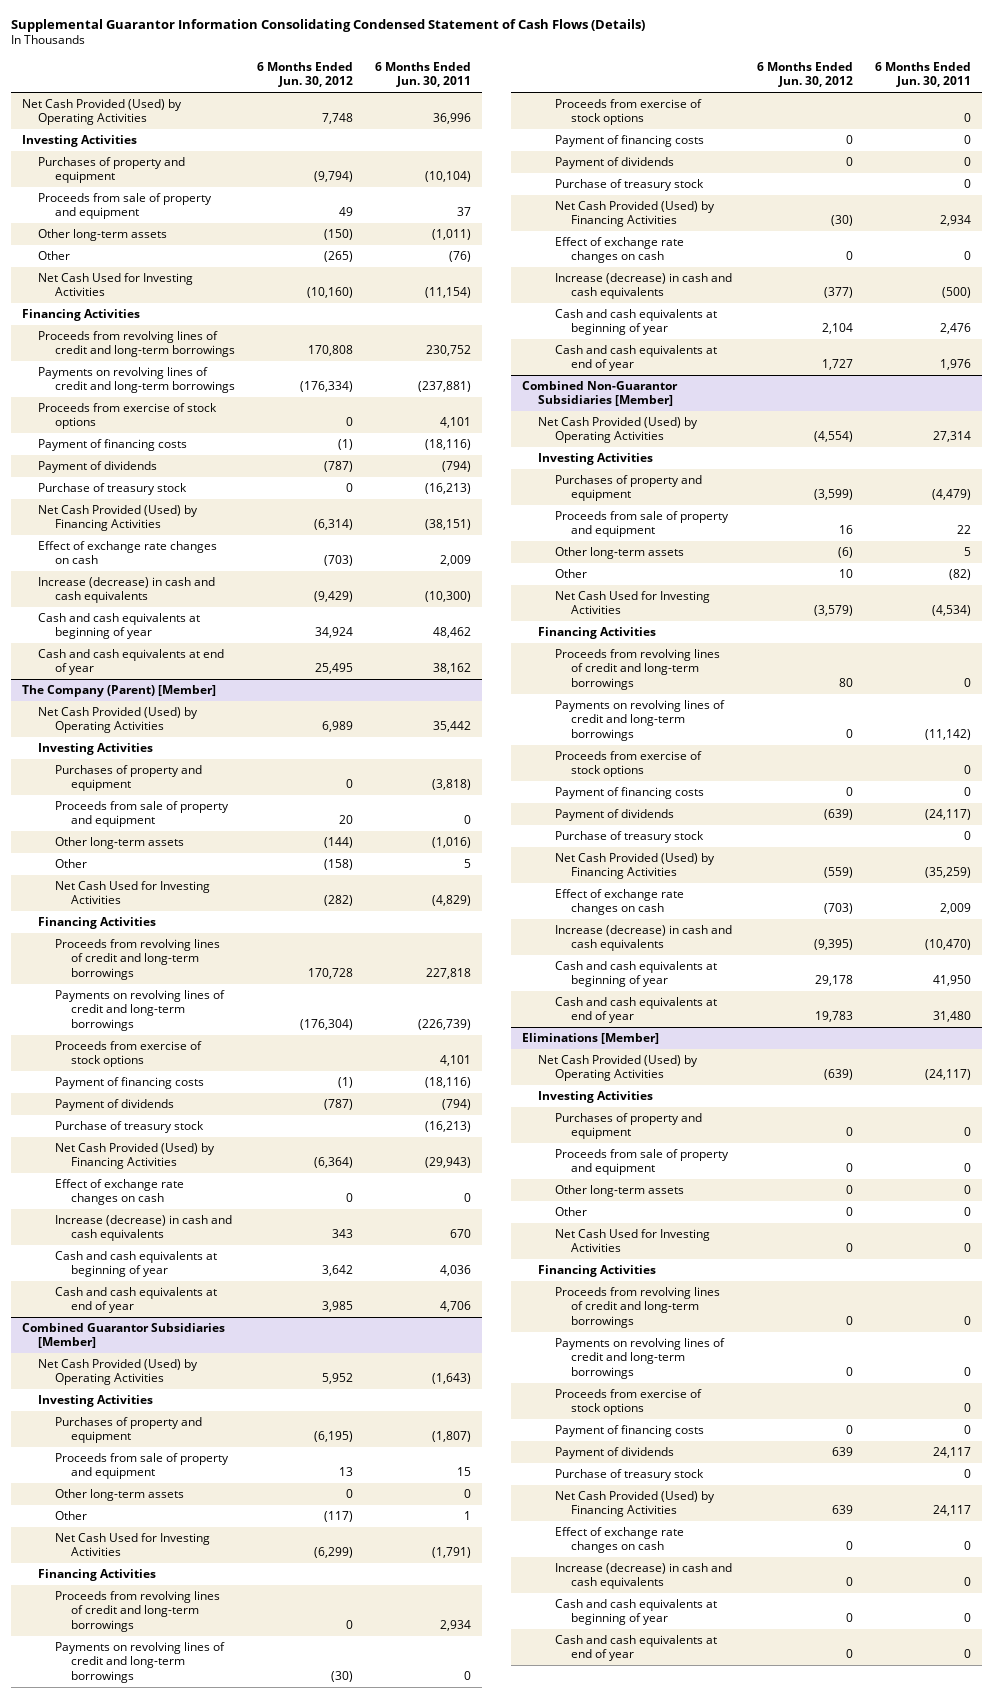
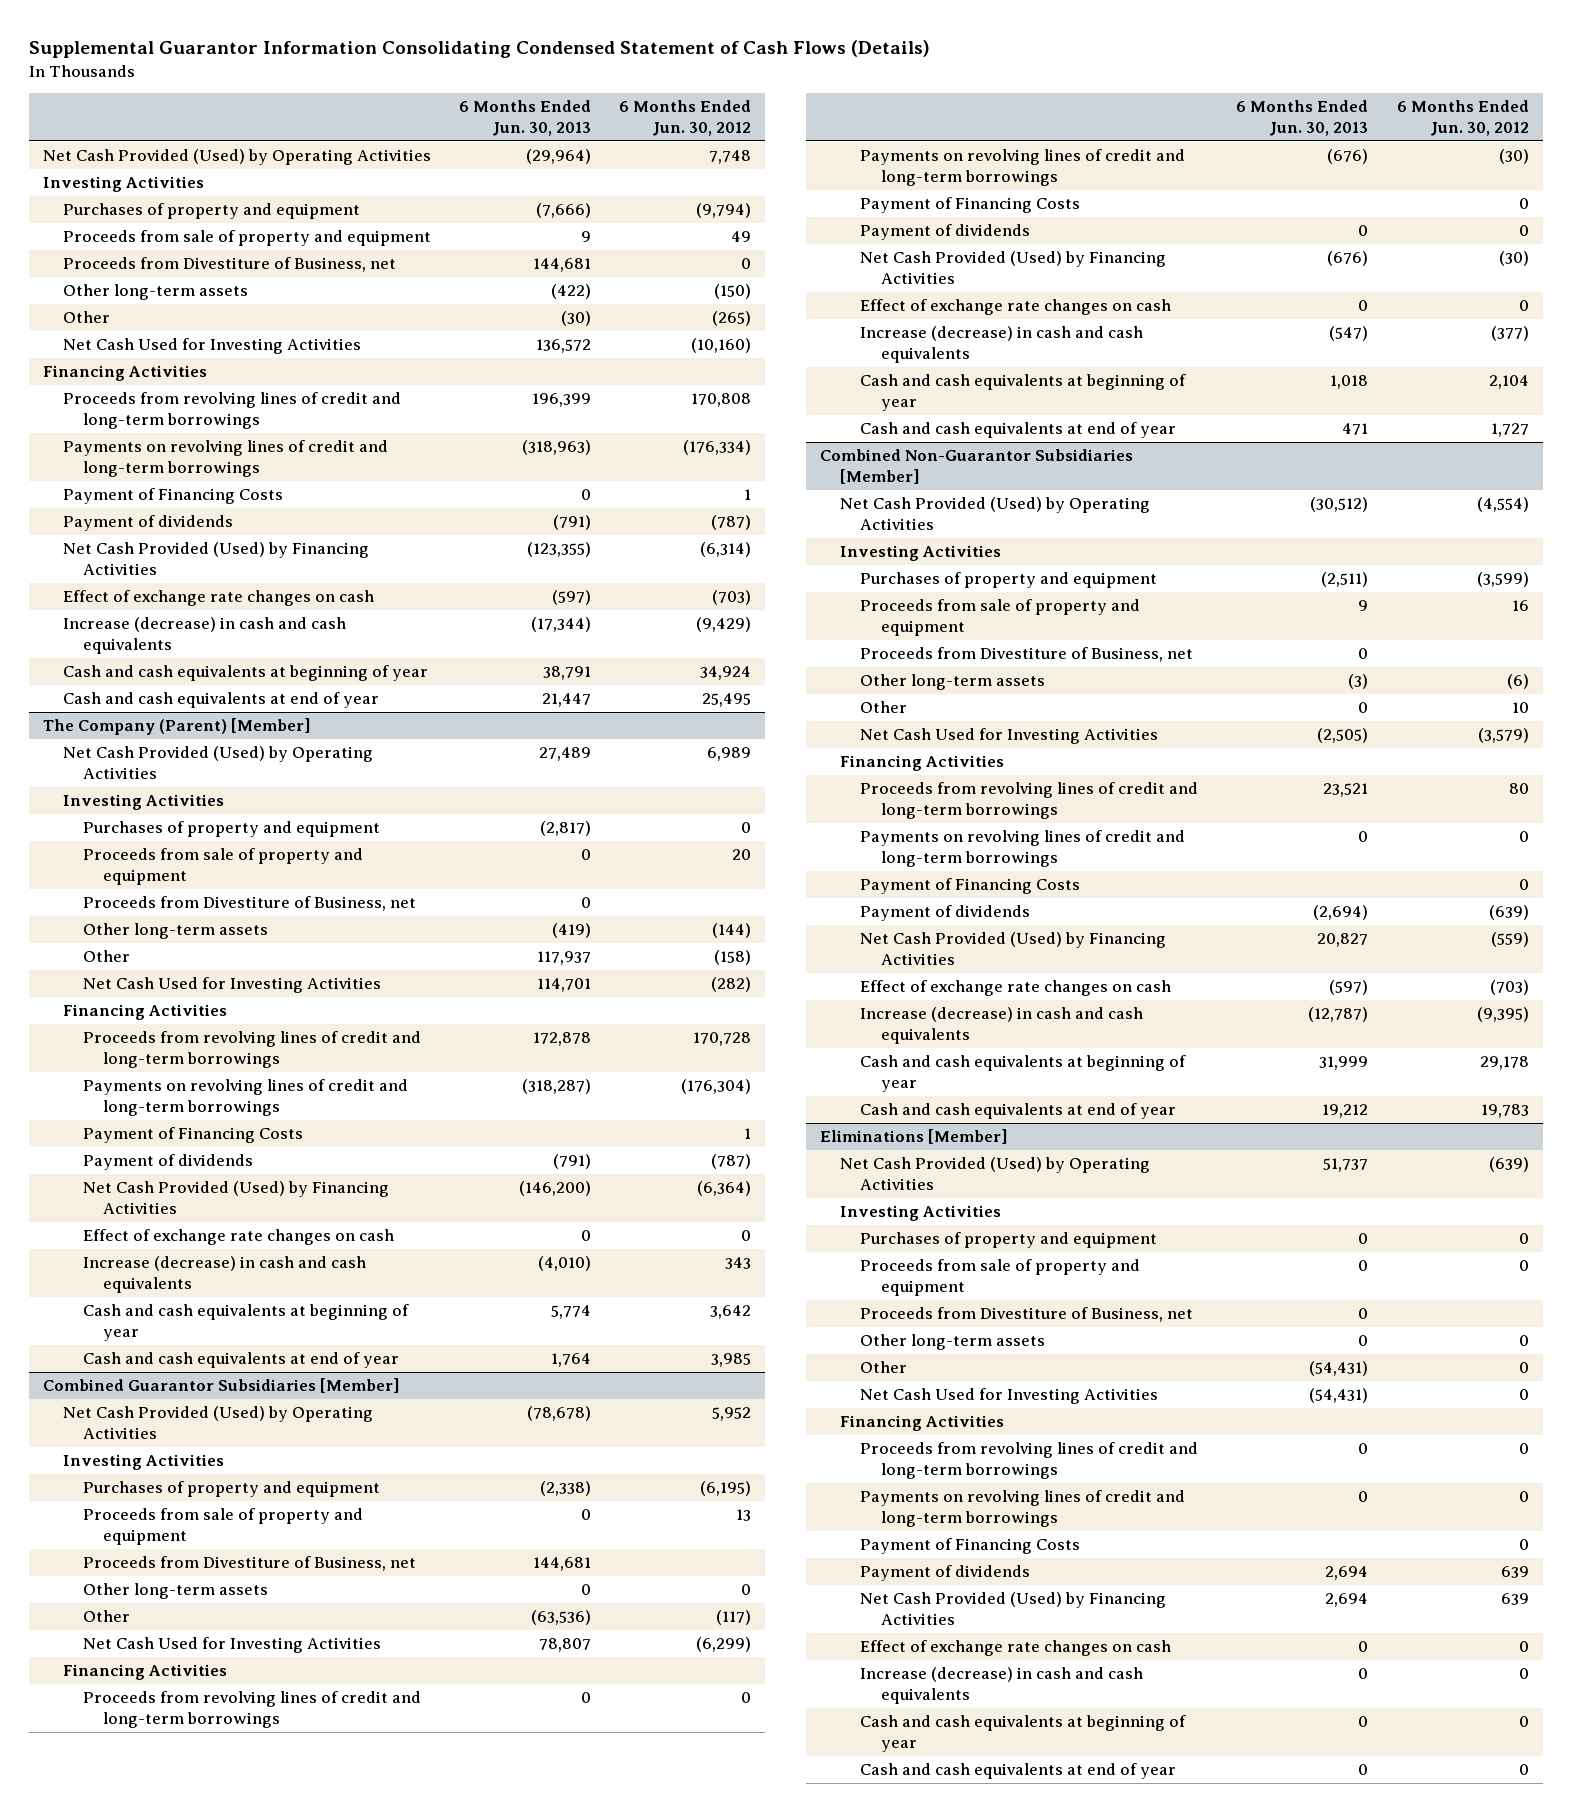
[375,61,472,88] 6 Months Ended Jun. 30, 2011 -> none
none -> [458,100,591,136] 6 Months Ended Jun. 30, 2013
none -> [62,257,396,273] Proceeds from Divestiture of Business, net
[38,403,218,430] Proceeds from exercise of stock options -> none
[38,439,188,452] Payment of financing costs -> [62,488,283,505] Payment of Financing Costs
[337,439,353,451] (1) -> [743,489,751,501] 1
[38,483,188,496] Purchase of treasury stock -> none
none -> [82,896,416,912] Proceeds from Divestiture of Business, net
[54,1041,202,1068] Proceeds from exercise of stock options -> none
[54,1077,204,1090] Payment of financing costs -> [82,1127,303,1144] Payment of Financing Costs
[337,1077,353,1089] (1) -> [743,1128,751,1140] 1
[54,1121,204,1134] Purchase of treasury stock -> none
none -> [82,1556,416,1572] Proceeds from Divestiture of Business, net
[554,99,702,126] Proceeds from exercise of stock options -> none
[554,135,704,148] Payment of financing costs -> [860,197,1081,214] Payment of Financing Costs
[554,179,704,192] Purchase of treasury stock -> none
none -> [860,647,1194,663] Proceeds from Divestiture of Business, net
[554,751,702,778] Proceeds from exercise of stock options -> none
[554,787,704,800] Payment of financing costs -> [860,878,1081,895] Payment of Financing Costs
[554,831,704,844] Purchase of treasury stock -> none
none -> [860,1307,1194,1323] Proceeds from Divestiture of Business, net
[554,1389,702,1416] Proceeds from exercise of stock options -> none
[554,1425,704,1438] Payment of financing costs -> [860,1538,1081,1555] Payment of Financing Costs
[554,1469,704,1482] Purchase of treasury stock -> none

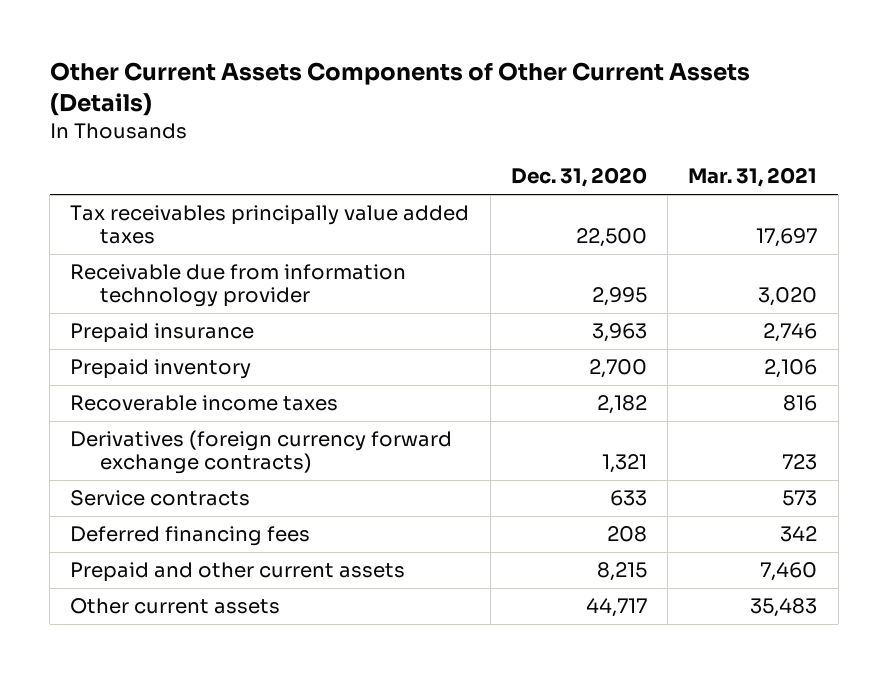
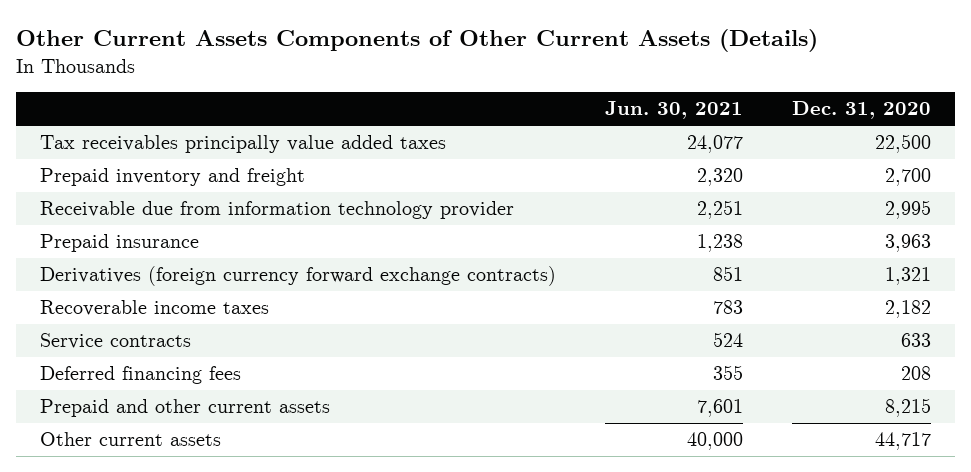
[688,167,818,188] Mar. 31, 2021 -> none
none -> [605,101,744,120] Jun. 30, 2021
none -> [40,168,306,187] Prepaid inventory and freight
[70,359,252,380] Prepaid inventory -> none
[70,395,339,412] Recoverable income taxes -> [40,300,270,317] Recoverable income taxes

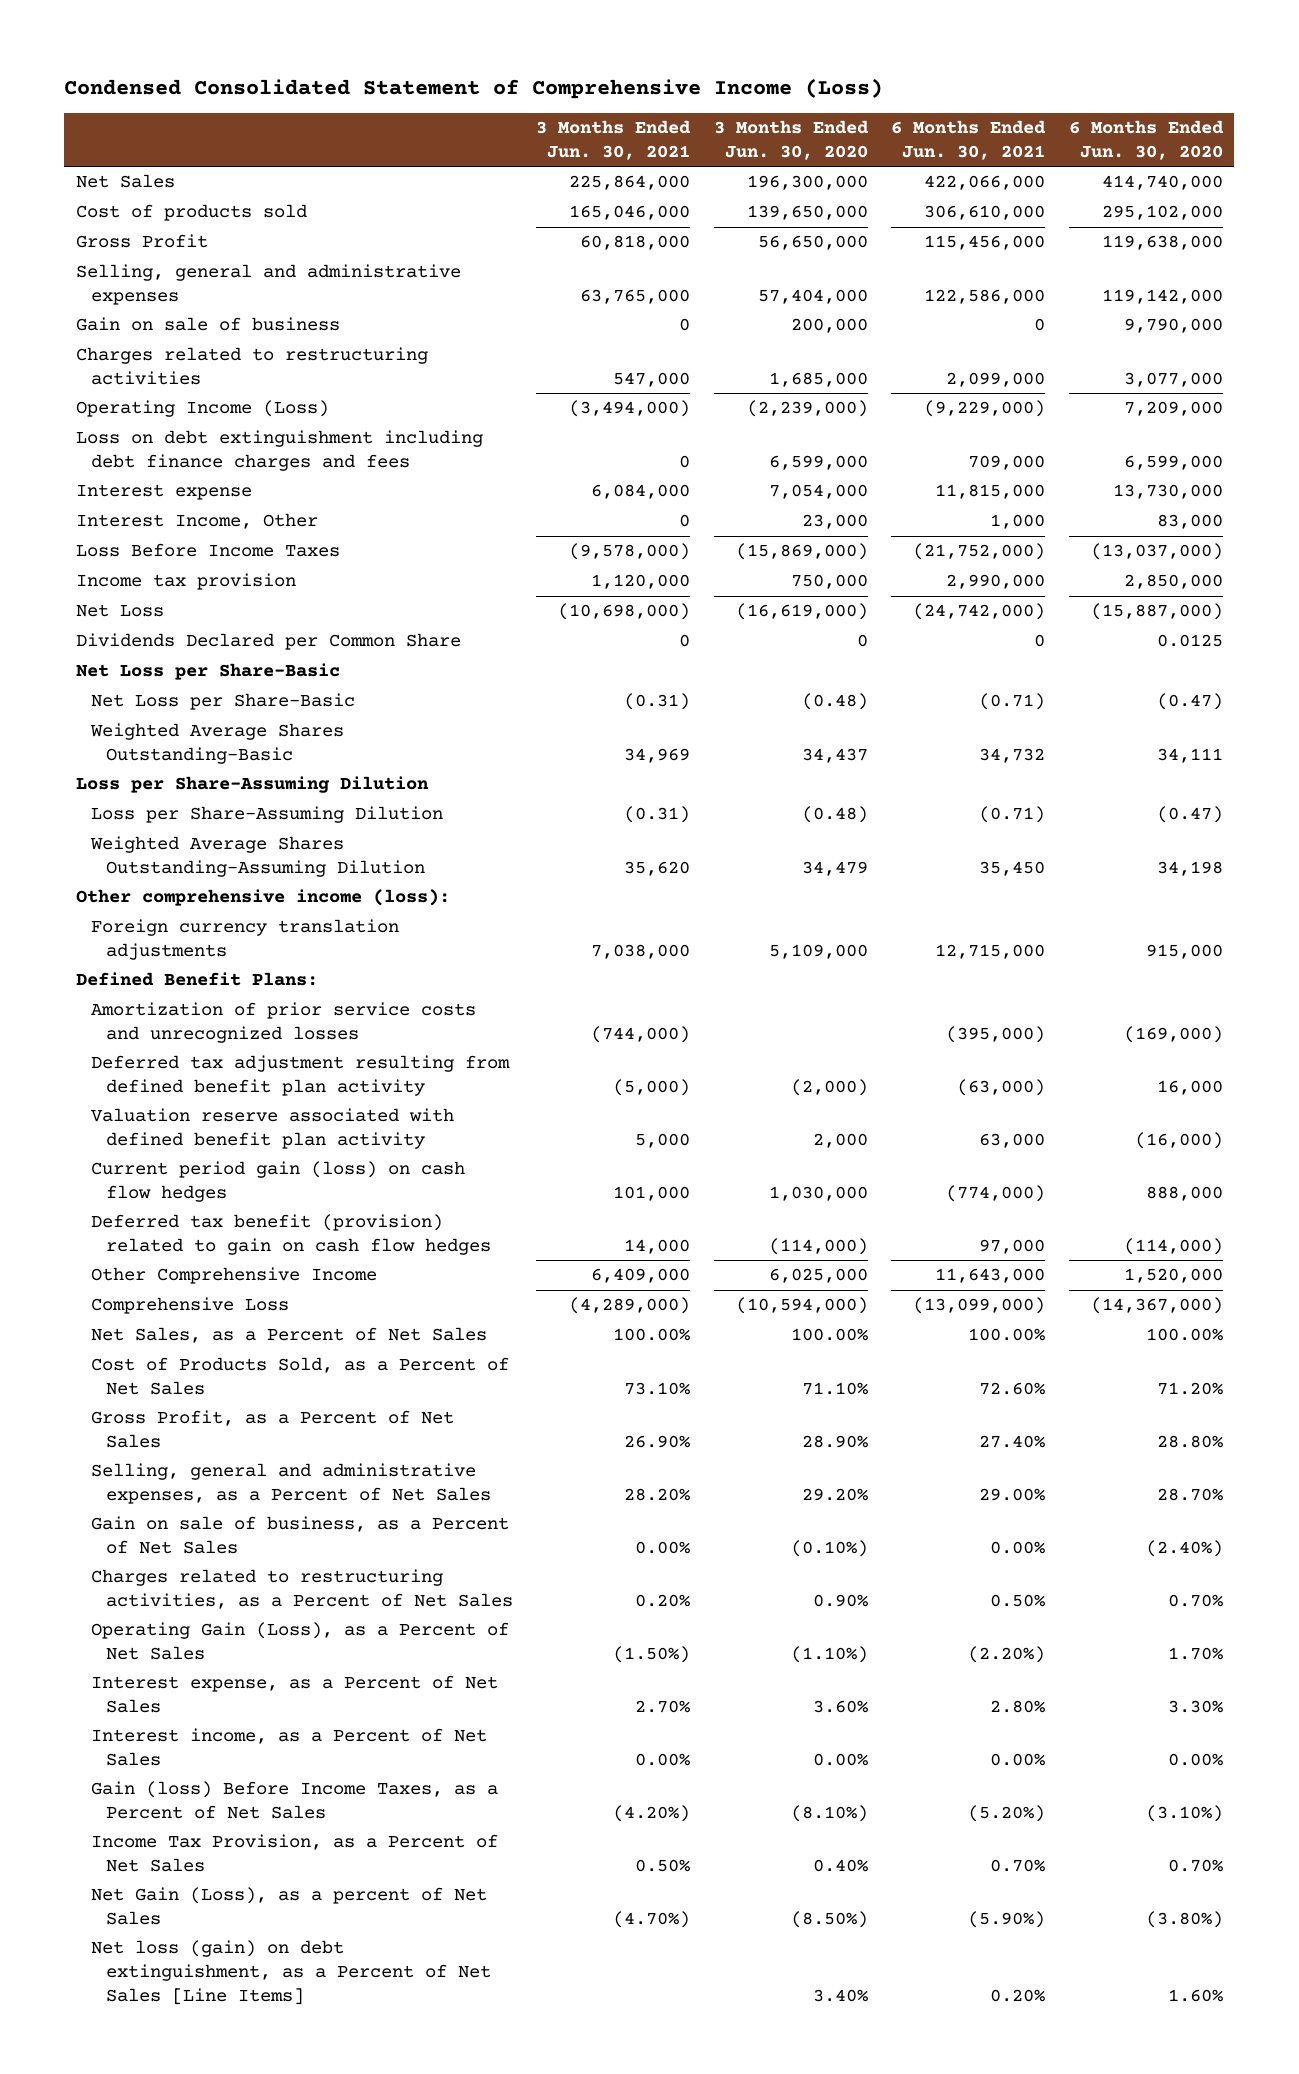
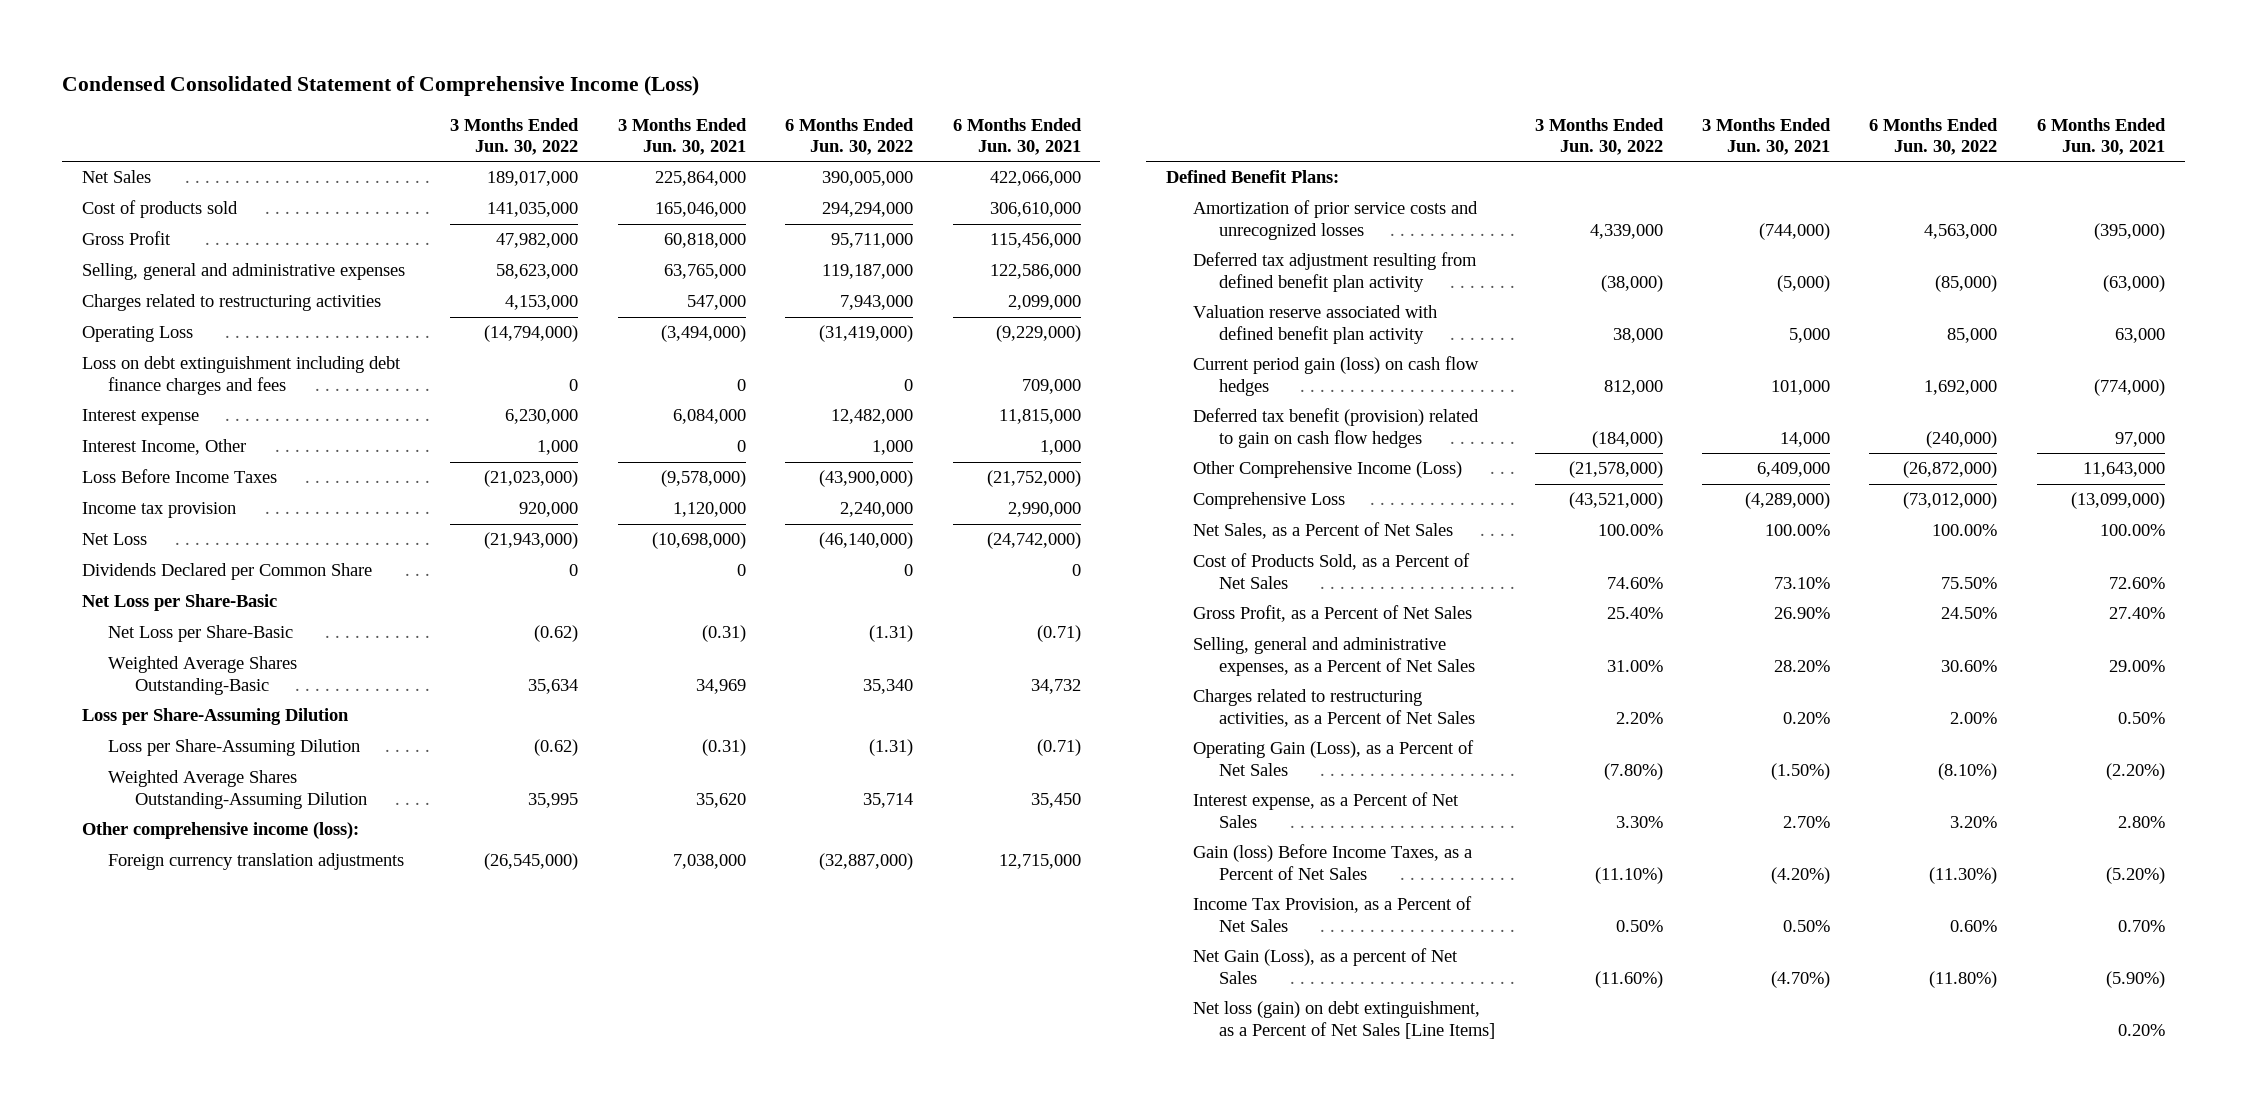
[713,120,869,161] 3 Months Ended Jun. 30, 2020 -> none
[1068,120,1224,161] 6 Months Ended Jun. 30, 2020 -> none
none -> [450,117,580,156] 3 Months Ended Jun. 30, 2022
none -> [785,117,915,156] 6 Months Ended Jun. 30, 2022
[75,317,340,332] Gain on sale of business -> none
[75,400,329,418] Operating Income (Loss) -> [81,326,193,343] Operating Loss
[90,1267,377,1285] Other Comprehensive Income -> [1192,461,1462,479] Other Comprehensive Income (Loss)
[90,1516,509,1555] Gain on sale of business, as a Percent of Net Sales -> none
[90,1728,487,1767] Interest income, as a Percent of Net Sales -> none

